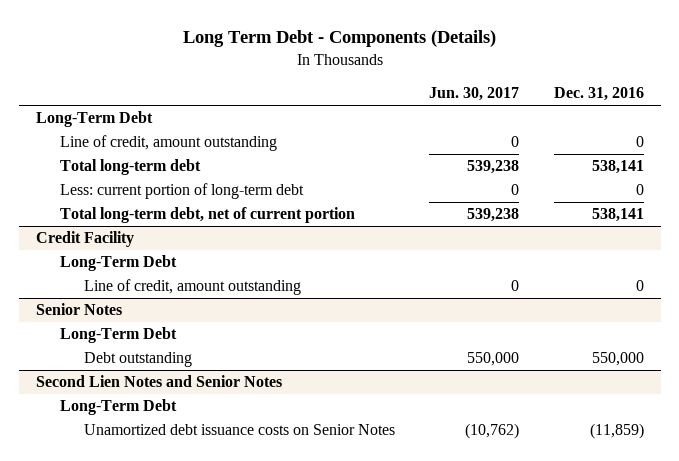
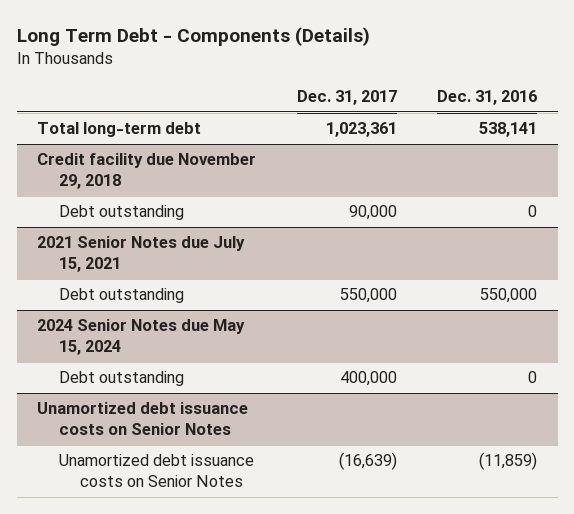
[429,87,520,102] Jun. 30, 2017 -> none
none -> [296,89,397,105] Dec. 31, 2017
[35,111,153,128] Long-Term Debt -> none
[59,135,277,152] Line of credit, amount outstanding -> none
[59,183,304,200] Less: current portion of long-term debt -> none
[59,207,355,224] Total long-term debt, net of current portion -> none
[59,255,177,272] Long-Term Debt -> none
[84,279,302,296] Line of credit, amount outstanding -> none
[59,327,177,344] Long-Term Debt -> none
[35,231,134,248] Credit Facility -> [37,153,257,190] Credit facility due November 29, 2018
none -> [58,205,184,221] Debt outstanding
[35,303,122,316] Senior Notes -> [37,236,246,273] 2021 Senior Notes due July 15, 2021
[59,399,177,416] Long-Term Debt -> none
none -> [37,319,246,356] 2024 Senior Notes due May 15, 2024
none -> [58,371,184,387] Debt outstanding
[35,375,282,388] Second Lien Notes and Senior Notes -> [37,402,249,436] Unamortized debt issuance costs on Senior Notes

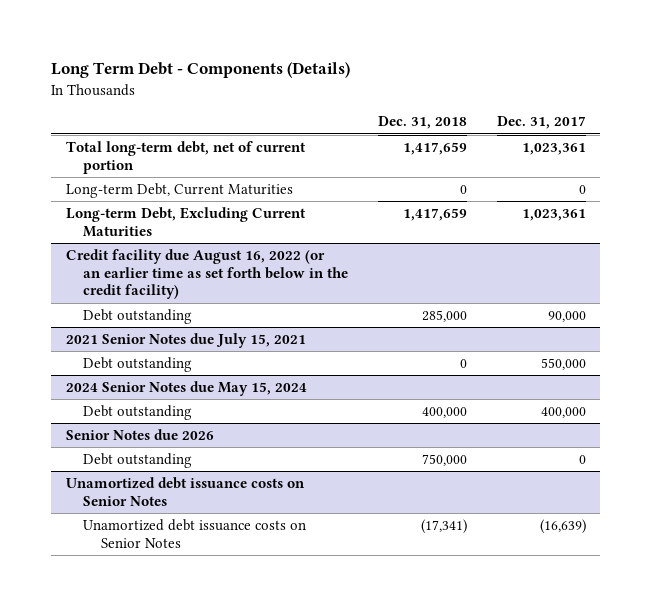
[437,89,538,105] Dec. 31, 2016 -> none
none -> [377,116,467,130] Dec. 31, 2018
[37,122,202,138] Total long-term debt -> [66,141,307,174] Total long-term debt, net of current portion
none -> [66,183,294,199] Long-term Debt, Current Maturities
none -> [66,207,307,237] Long-term Debt, Excluding Current Maturities
[37,153,257,190] Credit facility due November 29, 2018 -> [66,249,349,300] Credit facility due August 16, 2022 (or an earlier time as set forth below in the credit facility)
none -> [66,429,215,441] Senior Notes due 2026
none -> [83,453,193,469] Debt outstanding

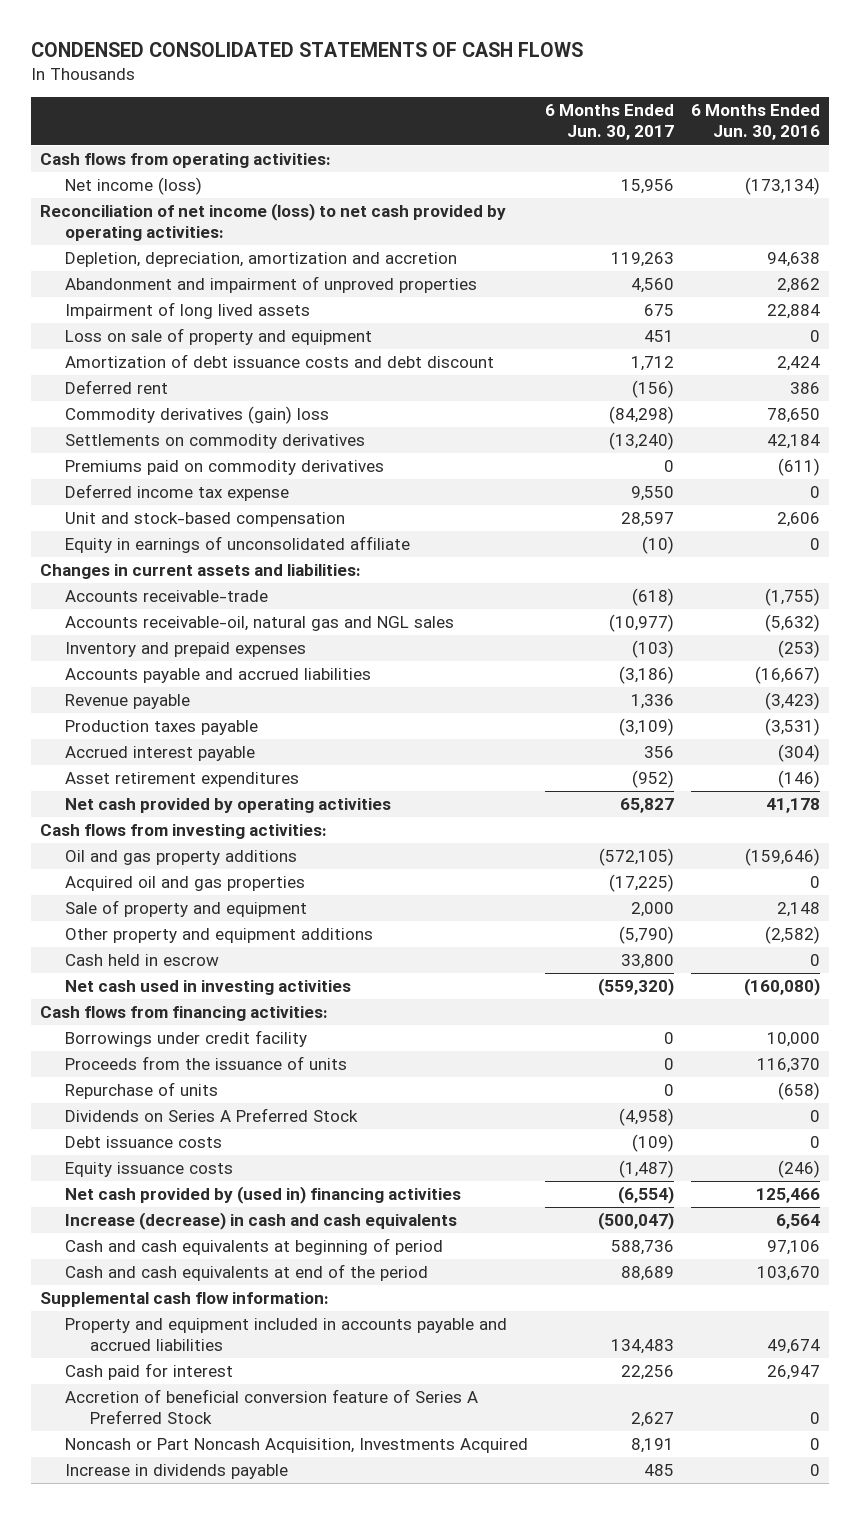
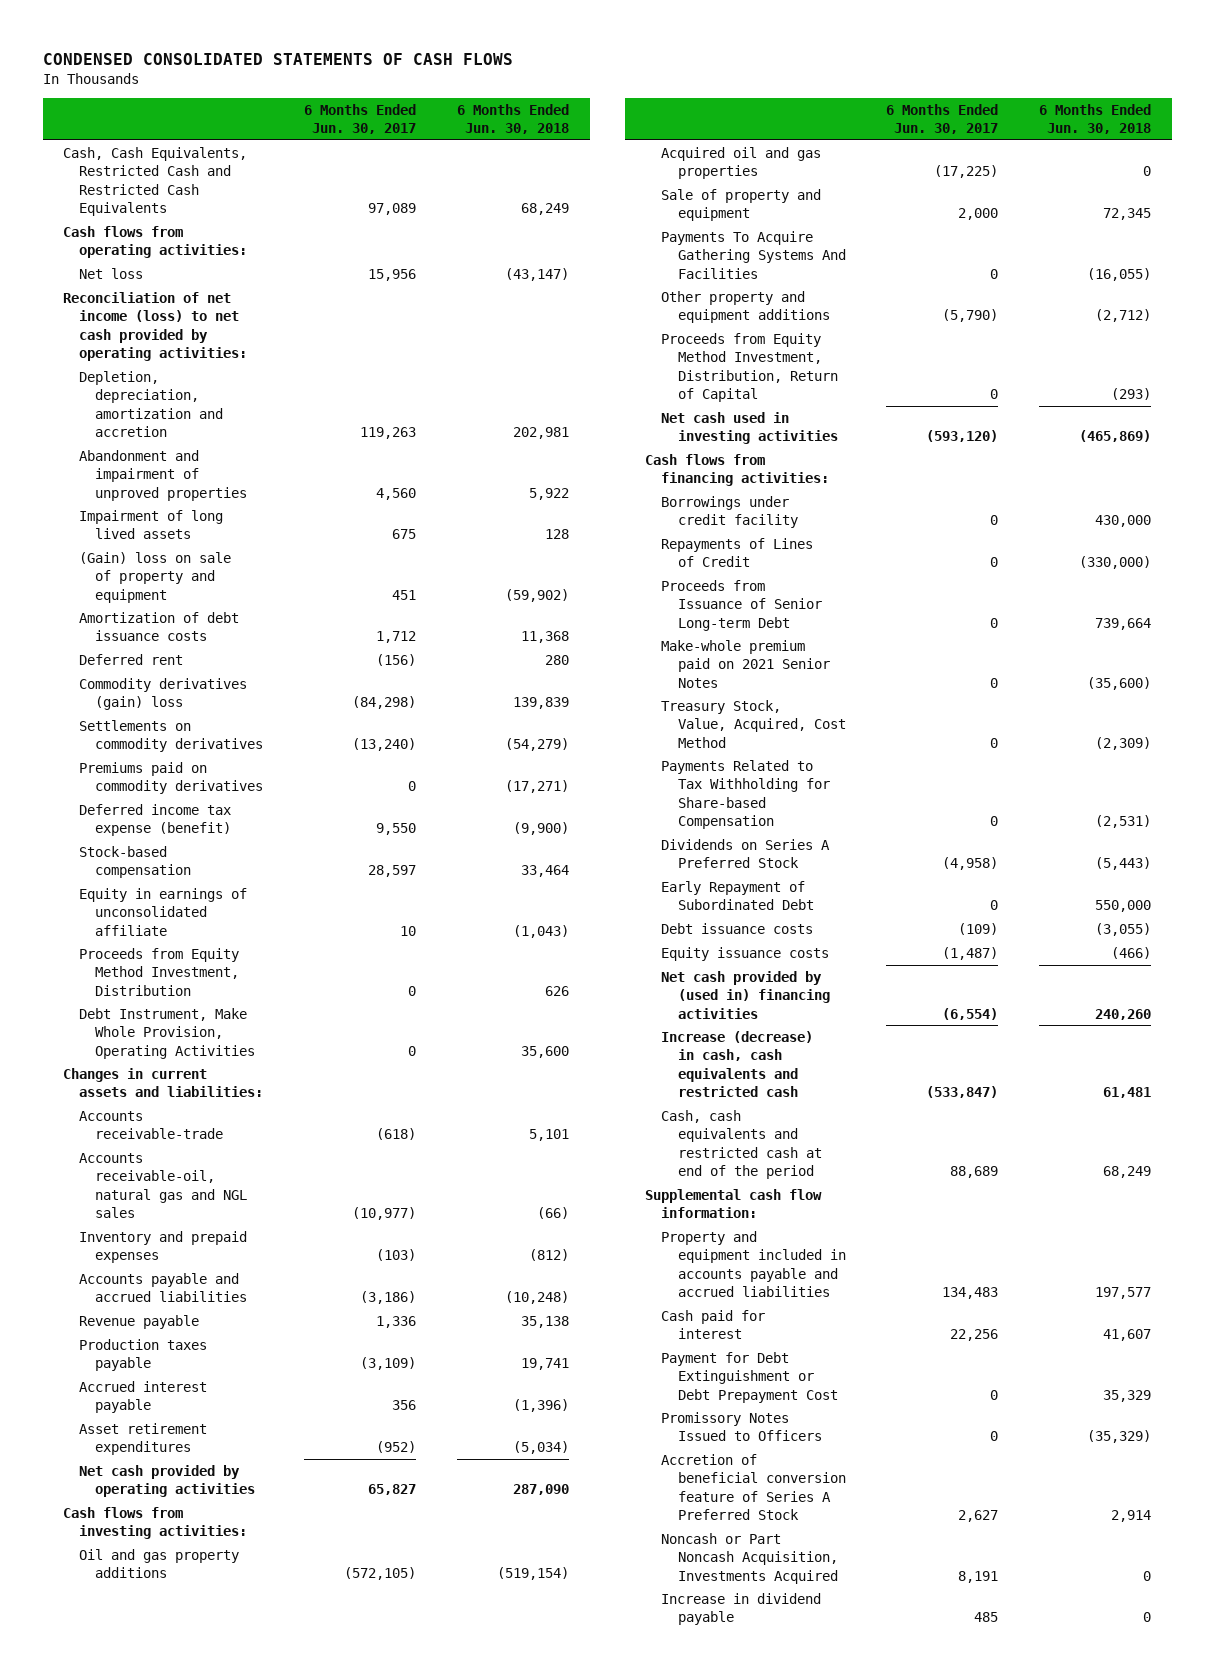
[691,104,821,141] 6 Months Ended Jun. 30, 2016 -> none
none -> [457,103,570,135] 6 Months Ended Jun. 30, 2018
none -> [63,147,248,216] Cash, Cash Equivalents, Restricted Cash and Restricted Cash Equivalents
[65,177,203,196] Net income (loss) -> [79,268,144,280] Net loss
[65,328,373,346] Loss on sale of property and equipment -> [79,552,232,603] (Gain) loss on sale of property and equipment
[65,354,495,369] Amortization of debt issuance costs and debt discount -> [79,612,240,642] Amortization of debt issuance costs
[65,484,290,502] Deferred income tax expense -> [79,804,232,837] Deferred income tax expense (benefit)
[65,512,346,528] Unit and stock-based compensation -> [79,846,192,879] Stock-based compensation
[642,536,675,555] (10) -> [400,925,417,936] 10
none -> [79,948,240,996] Proceeds from Equity Method Investment, Distribution
none -> [79,1008,256,1059] Debt Instrument, Make Whole Provision, Operating Activities
none -> [661,231,846,279] Payments To Acquire Gathering Systems And Facilities
[65,954,220,967] Cash held in escrow -> none
none -> [661,333,838,402] Proceeds from Equity Method Investment, Distribution, Return of Capital
[598,978,675,997] (559,320) -> [926,430,999,443] (593,120)
[65,1082,219,1100] Repurchase of units -> none
none -> [661,538,814,568] Repayments of Lines of Credit
none -> [661,580,822,631] Proceeds from Issuance of Senior Long-term Debt
[65,1056,348,1071] Proceeds from the issuance of units -> [661,640,830,688] Make-whole premium paid on 2021 Senior Notes
none -> [661,700,846,748] Treasury Stock, Value, Acquired, Cost Method
none -> [661,760,830,829] Payments Related to Tax Withholding for Share-based Compensation
none -> [661,881,814,911] Early Repayment of Subordinated Debt
[65,1264,429,1282] Cash and cash equivalents at end of the period -> none
[65,1212,458,1231] Increase (decrease) in cash and cash equivalents -> [661,1031,814,1097] Increase (decrease) in cash, cash equivalents and restricted cash
[598,1212,675,1231] (500,047) -> [926,1085,999,1098] (533,847)
[65,1238,444,1256] Cash and cash equivalents at beginning of period -> [661,1110,822,1179] Cash, cash equivalents and restricted cash at end of the period
[611,1240,675,1256] 588,736 -> [950,1165,999,1178] 88,689
none -> [661,1352,838,1403] Payment for Debt Extinguishment or Debt Prepayment Cost
none -> [661,1412,822,1442] Promissory Notes Issued to Officers
[65,1464,289,1480] Increase in dividends payable -> [661,1593,822,1626] Increase in dividend payable

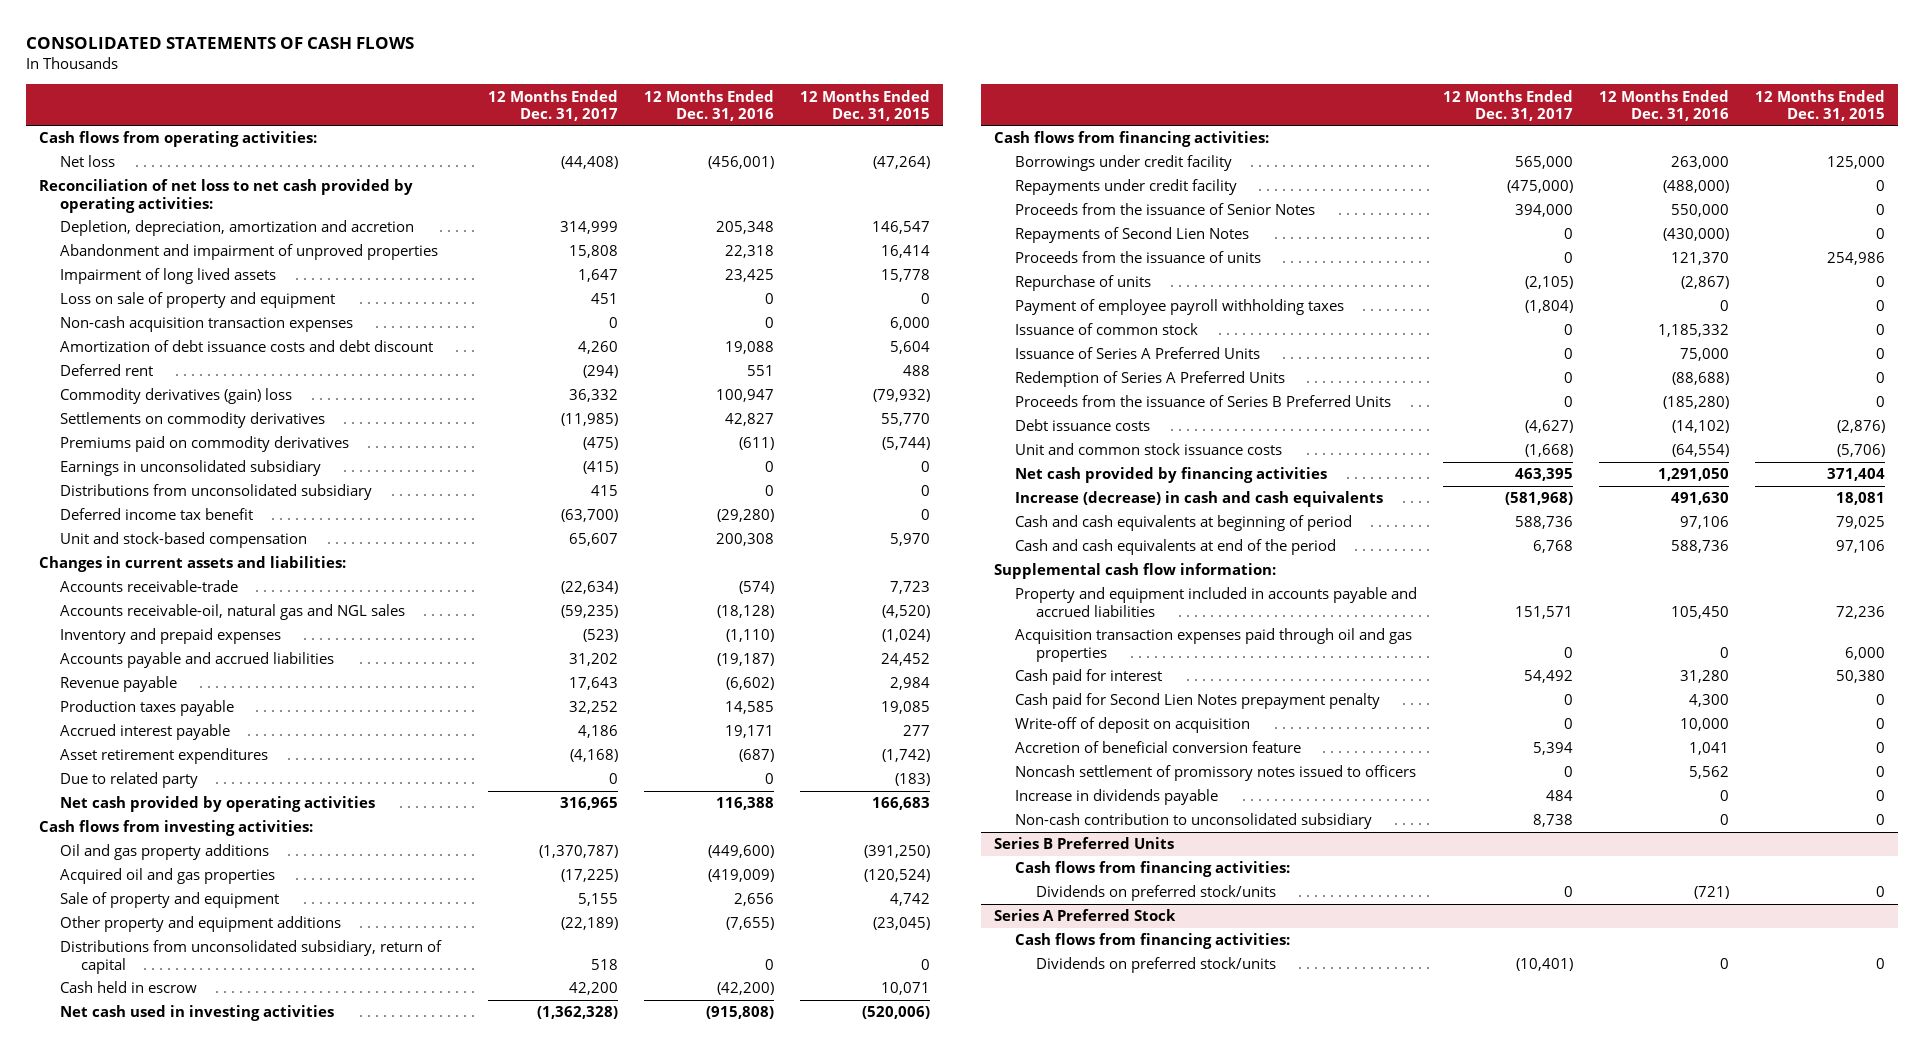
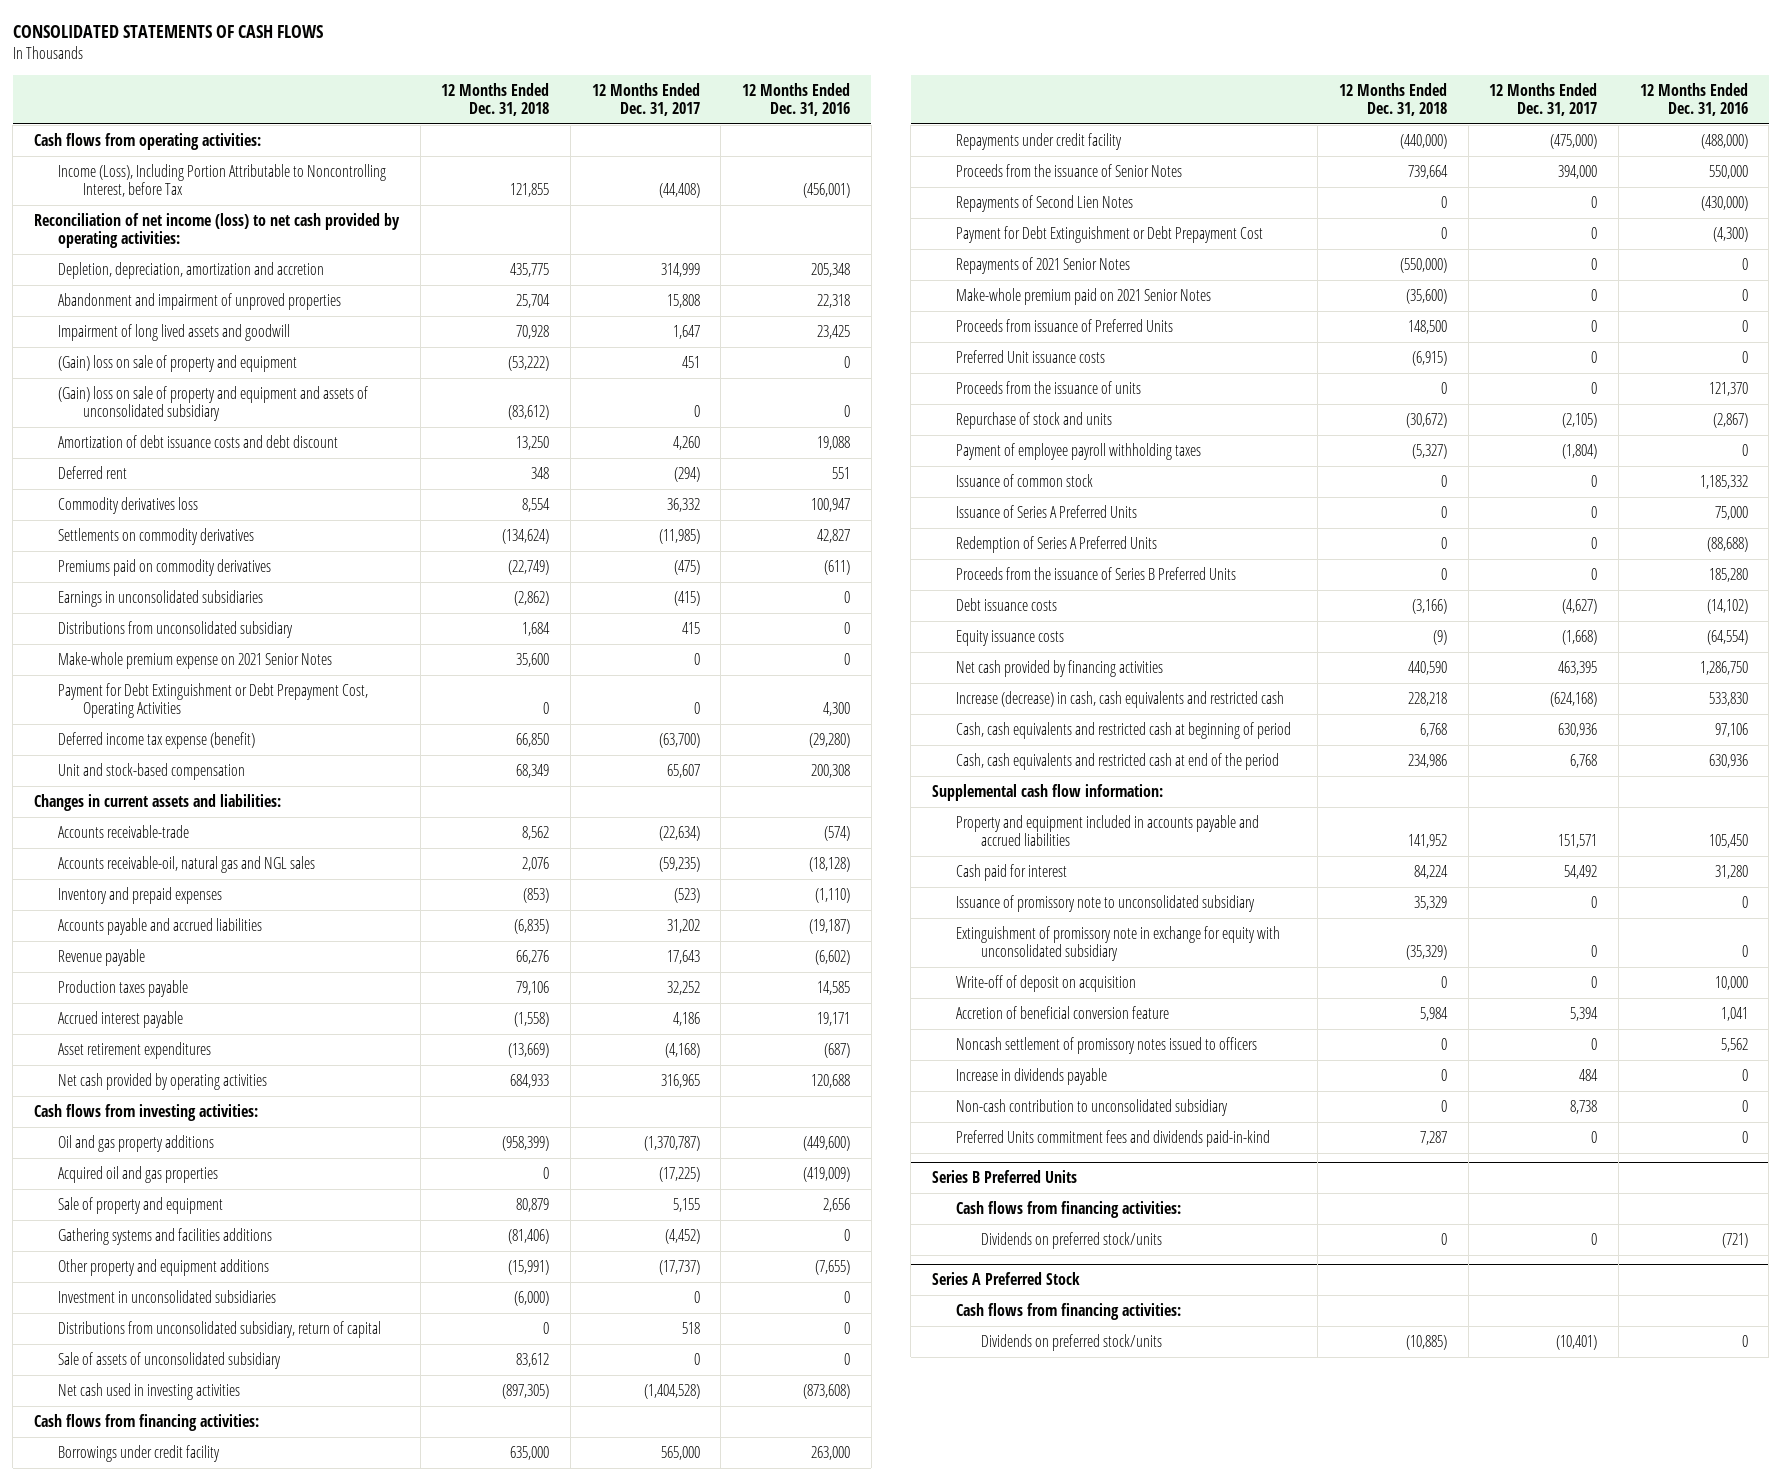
[800,89,931,121] 12 Months Ended Dec. 31, 2015 -> none
none -> [441,82,550,116] 12 Months Ended Dec. 31, 2018
[60,155,116,168] Net loss -> [58,163,387,198] Income (Loss), Including Portion Attributable to Noncontrolling Interest, before Tax
[39,179,414,213] Reconciliation of net loss to net cash provided by operating activities: -> [34,212,401,249] Reconciliation of net income (loss) to net cash provided by operating activities:
[60,316,354,333] Non-cash acquisition transaction expenses -> none
[60,268,277,285] Impairment of long lived assets -> [58,323,291,341] Impairment of long lived assets and goodwill
[60,292,336,309] Loss on sale of property and equipment -> [58,354,298,372] (Gain) loss on sale of property and equipment
none -> [58,385,369,422] (Gain) loss on sale of property and equipment and assets of unconsolidated subsidiary
[60,388,293,405] Commodity derivatives (gain) loss -> [58,496,199,514] Commodity derivatives loss
[60,460,322,477] Earnings in unconsolidated subsidiary -> [58,589,264,607] Earnings in unconsolidated subsidiaries
none -> [58,651,333,669] Make-whole premium expense on 2021 Senior Notes
none -> [58,682,369,719] Payment for Debt Extinguishment or Debt Prepayment Cost, Operating Activities
[60,508,254,521] Deferred income tax benefit -> [58,731,256,749] Deferred income tax expense (benefit)
[60,772,199,789] Due to related party -> none
[716,797,775,811] 116,388 -> [810,1073,850,1088] 120,688
none -> [58,1227,273,1245] Gathering systems and facilities additions
[561,917,619,931] (22,189) -> [658,1259,700,1275] (17,737)
none -> [58,1289,277,1303] Investment in unconsolidated subsidiaries
[60,981,198,994] Cash held in escrow -> none
none -> [58,1351,282,1369] Sale of assets of unconsolidated subsidiary
[537,1006,619,1020] (1,362,328) -> [643,1383,700,1399] (1,404,528)
[706,1006,775,1020] (915,808) -> [802,1383,850,1399] (873,608)
none -> [956,225,1264,243] Payment for Debt Extinguishment or Debt Prepayment Cost
none -> [956,256,1131,274] Repayments of 2021 Senior Notes
none -> [956,287,1212,305] Make-whole premium paid on 2021 Senior Notes
none -> [956,318,1174,332] Proceeds from issuance of Preferred Units
none -> [956,349,1106,363] Preferred Unit issuance costs
[1014,275,1151,292] Repurchase of units -> [956,411,1113,429] Repurchase of stock and units
[1662,396,1729,410] (185,280) -> [1708,567,1748,582] 185,280
[1014,443,1282,456] Unit and common stock issuance costs -> [956,629,1065,646] Equity issuance costs
[1657,468,1729,482] 1,291,050 -> [1699,660,1748,675] 1,286,750
[1014,491,1383,508] Increase (decrease) in cash and cash equivalents -> [956,690,1285,708] Increase (decrease) in cash, cash equivalents and restricted cash
[1504,492,1573,506] (581,968) -> [1550,691,1598,707] (624,168)
[1670,492,1729,506] 491,630 -> [1708,691,1748,706] 533,830
[1014,515,1352,532] Cash and cash equivalents at beginning of period -> [956,721,1292,739] Cash, cash equivalents and restricted cash at beginning of period
[1514,516,1573,530] 588,736 -> [1558,722,1598,737] 630,936
[1014,539,1336,556] Cash and cash equivalents at end of the period -> [956,752,1280,770] Cash, cash equivalents and restricted cash at end of the period
[1670,540,1729,554] 588,736 -> [1708,753,1748,768] 630,936
[1014,628,1412,662] Acquisition transaction expenses paid through oil and gas properties -> none
[1014,693,1380,710] Cash paid for Second Lien Notes prepayment penalty -> none
none -> [956,894,1256,912] Issuance of promissory note to unconsolidated subsidiary
none -> [956,925,1281,962] Extinguishment of promissory note in exchange for equity with unconsolidated subsidiary
none -> [956,1129,1271,1147] Preferred Units commitment fees and dividends paid-in-kind

